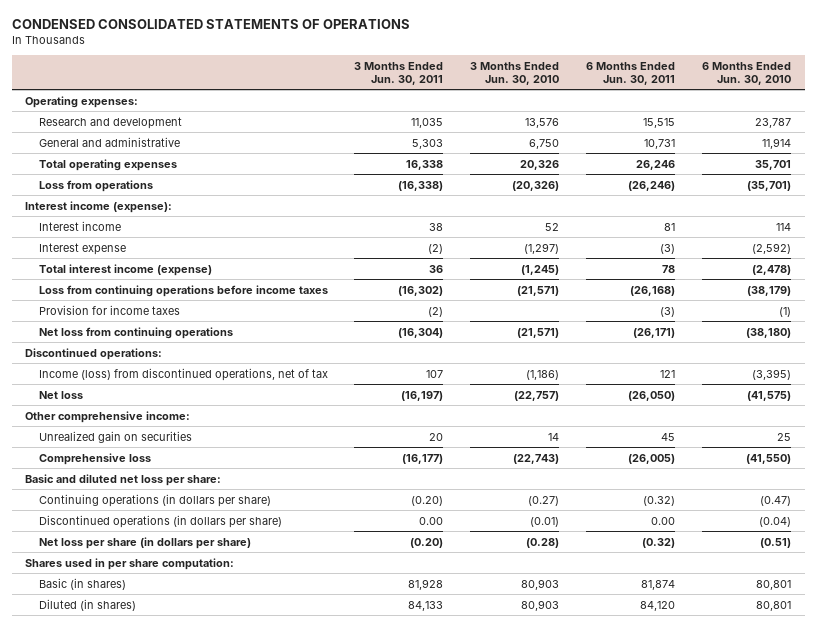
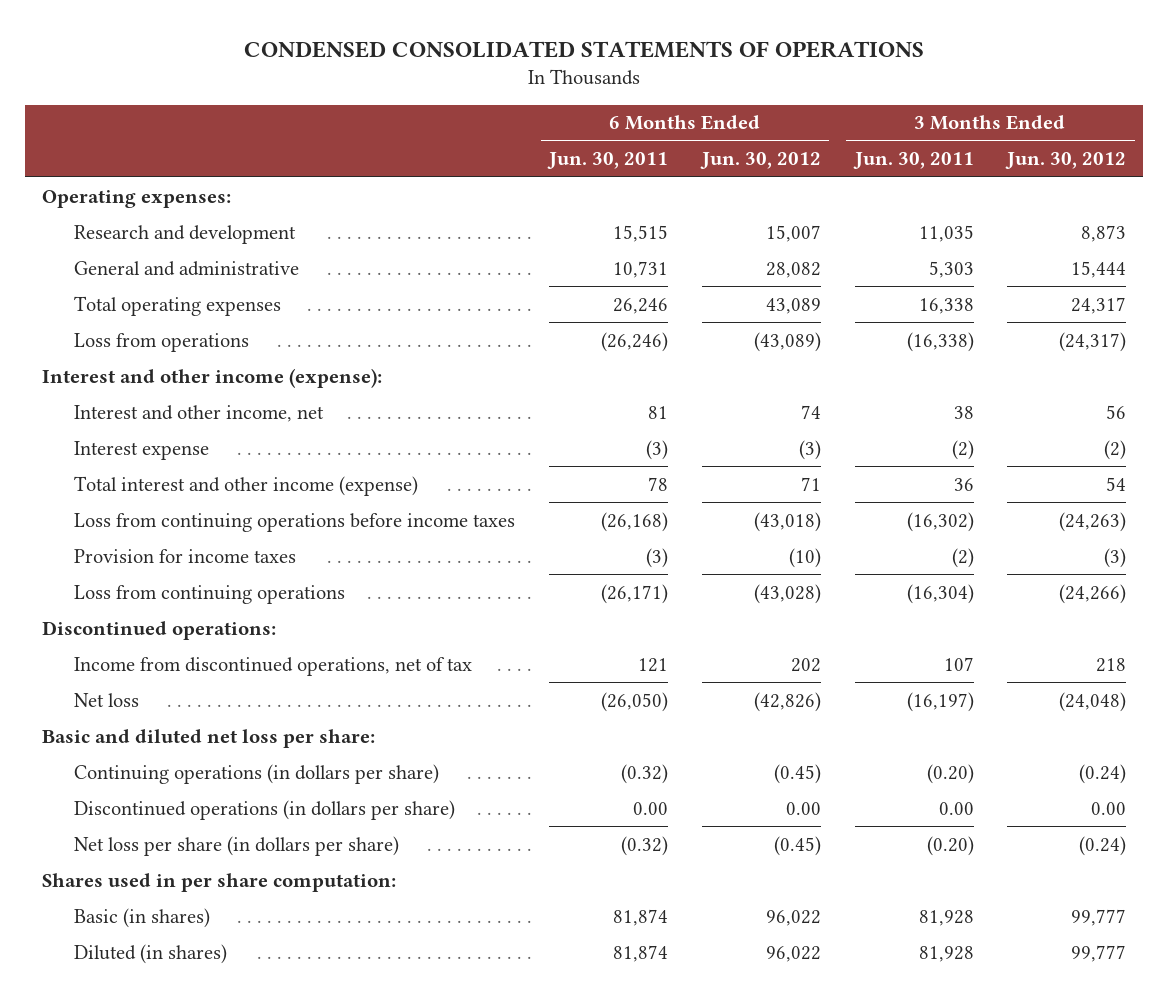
[470,61,560,86] 3 Months Ended Jun. 30, 2010 -> none
[702,61,792,86] 6 Months Ended Jun. 30, 2010 -> none
none -> [699,152,821,170] Jun. 30, 2012
none -> [1005,152,1127,170] Jun. 30, 2012
[25,200,173,213] Interest income (expense): -> [42,367,383,388] Interest and other income (expense):
[38,220,121,231] Interest income -> [74,404,325,422] Interest and other income, net
[38,263,212,276] Total interest income (expense) -> [74,475,419,496] Total interest and other income (expense)
[38,326,233,339] Net loss from continuing operations -> [74,584,346,604] Loss from continuing operations
[38,367,328,381] Income (loss) from discontinued operations, net of tax -> [74,656,473,676] Income from discontinued operations, net of tax
[25,410,191,423] Other comprehensive income: -> none
[38,430,192,443] Unrealized gain on securities -> none
[38,452,151,465] Comprehensive loss -> none
[408,600,444,611] 84,133 -> [918,945,974,962] 81,928
[640,600,676,611] 84,120 -> [613,944,669,962] 81,874

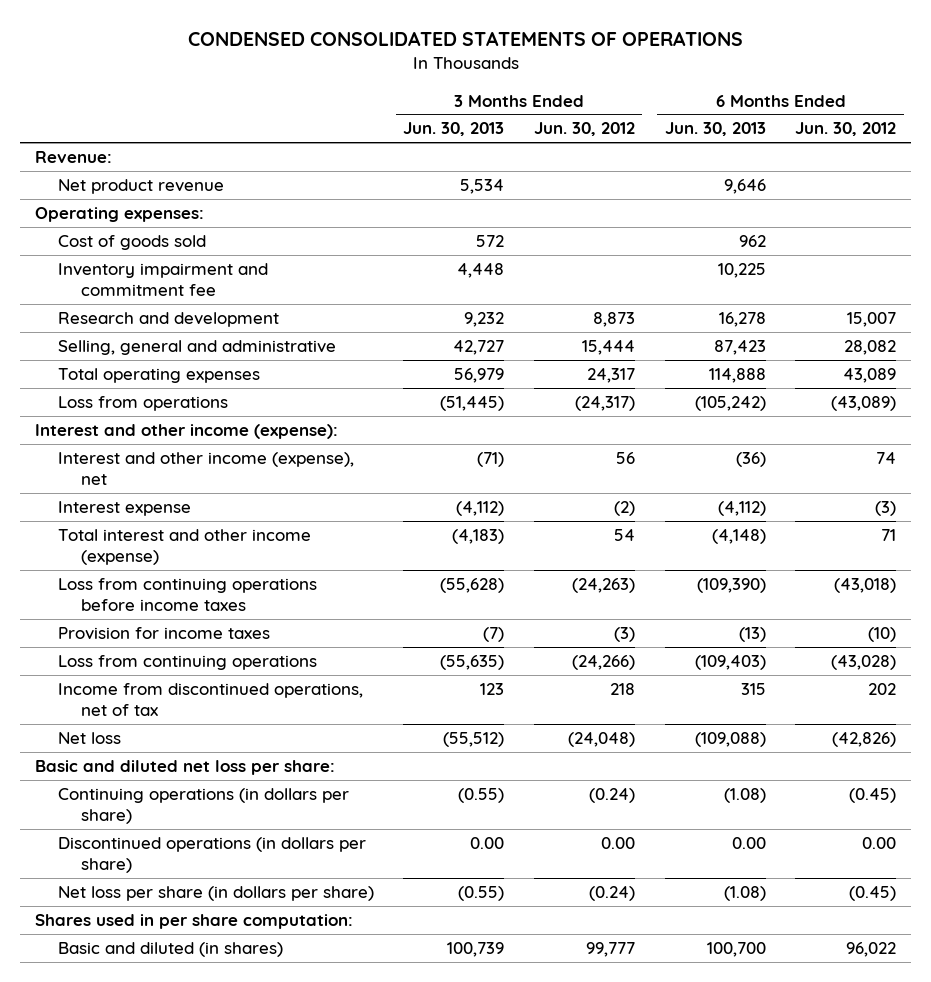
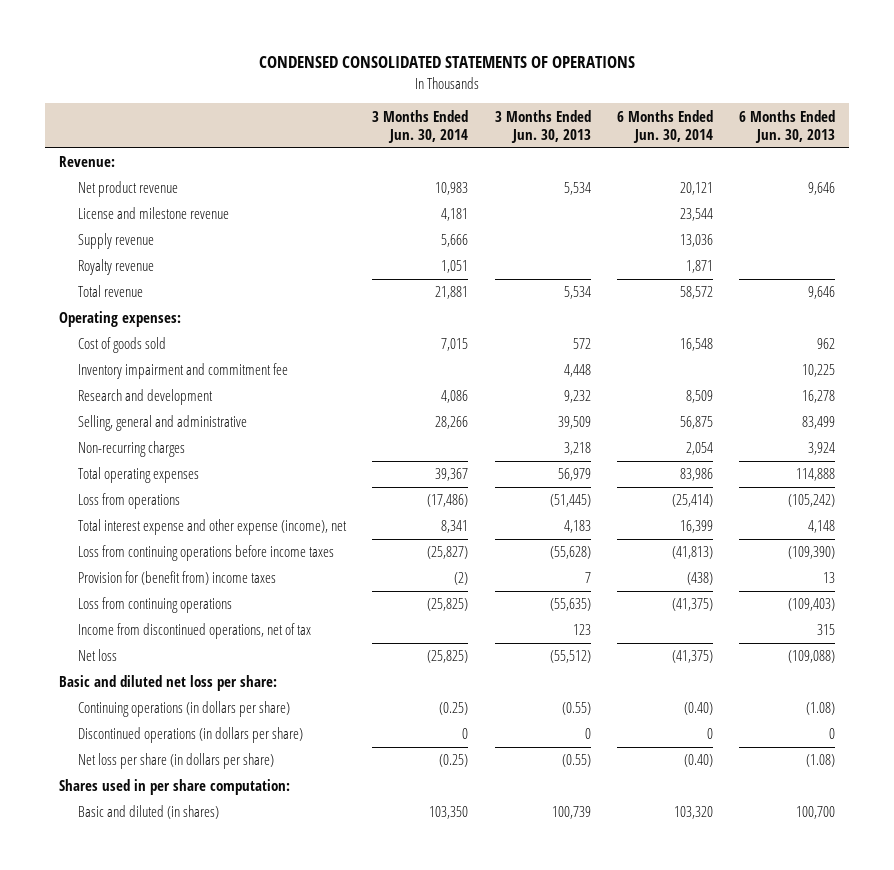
[534,122,636,137] Jun. 30, 2012 -> none
[795,122,897,137] Jun. 30, 2012 -> none
none -> [372,109,469,143] 3 Months Ended Jun. 30, 2014
none -> [616,109,713,143] 6 Months Ended Jun. 30, 2014
none -> [77,207,229,220] License and milestone revenue
none -> [77,233,154,250] Supply revenue
none -> [77,259,154,276] Royalty revenue
none -> [77,285,143,298] Total revenue
[453,339,505,355] 42,727 -> [557,416,591,430] 39,509
[713,339,766,355] 87,423 -> [802,416,836,430] 83,499
none -> [77,441,185,458] Non-recurring charges
[34,423,338,439] Interest and other income (expense): -> none
[57,451,354,486] Interest and other income (expense), net -> none
[57,500,191,516] Interest expense -> none
[57,528,311,566] Total interest and other income (expense) -> [77,519,347,536] Total interest expense and other expense (income), net
[452,528,505,544] (4,183) -> [563,520,591,534] 4,183
[711,528,766,544] (4,148) -> [808,520,836,534] 4,148
[57,626,270,640] Provision for income taxes -> [77,571,276,586] Provision for (benefit from) income taxes
[483,626,505,642] (7) -> [584,572,591,584] 7
[738,626,766,642] (13) -> [823,572,836,584] 13
[470,836,505,849] 0.00 -> [584,728,591,740] 0
[731,836,766,849] 0.00 -> [829,728,836,740] 0

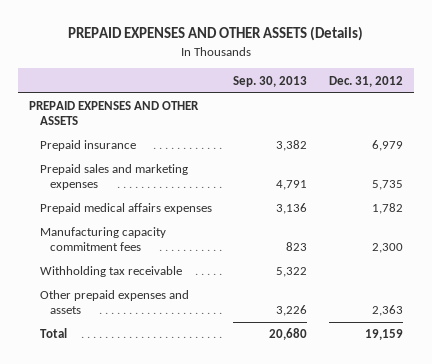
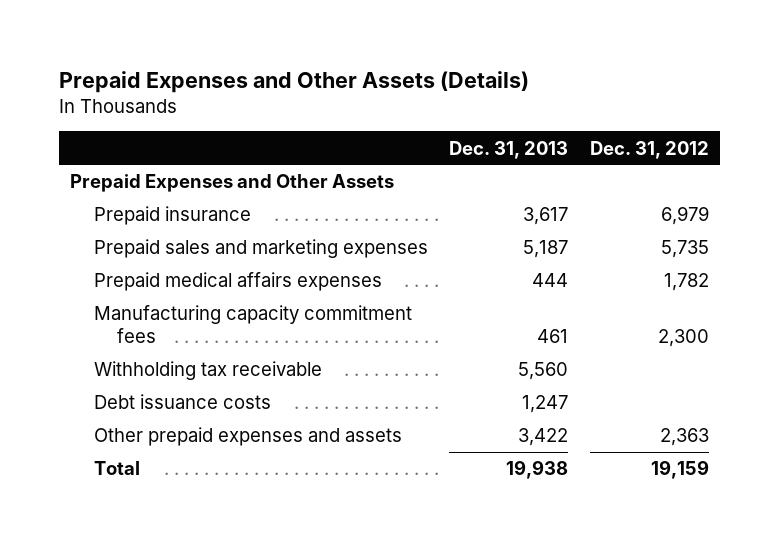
[67,26,363,42] PREPAID EXPENSES AND OTHER ASSETS (Details) -> [59,70,530,93] Prepaid Expenses and Other Assets (Details)
[233,75,308,87] Sep. 30, 2013 -> none
none -> [449,140,569,159] Dec. 31, 2013
[28,101,199,126] PREPAID EXPENSES AND OTHER ASSETS -> [69,174,394,193] Prepaid Expenses and Other Assets
none -> [93,394,271,410] Debt issuance costs

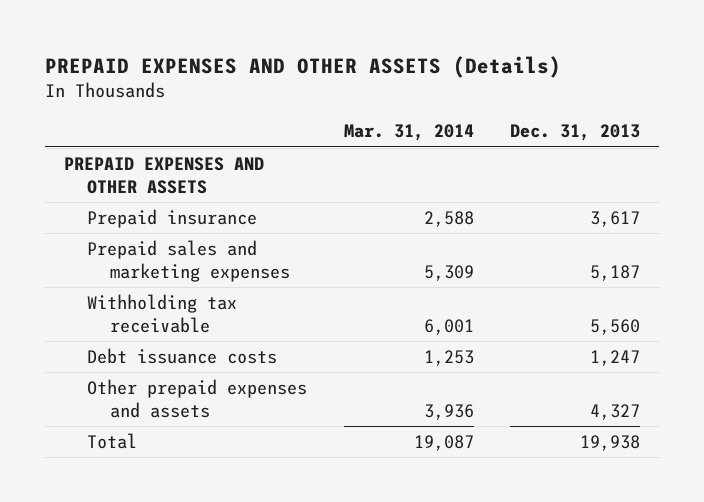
[59,70,530,93] Prepaid Expenses and Other Assets (Details) -> [45,55,562,78] PREPAID EXPENSES AND OTHER ASSETS (Details)
[589,140,709,159] Dec. 31, 2012 -> none
none -> [343,124,474,142] Mar. 31, 2014
[69,174,394,193] Prepaid Expenses and Other Assets -> [63,157,264,195] PREPAID EXPENSES AND OTHER ASSETS
[93,272,382,292] Prepaid medical affairs expenses -> none
[93,305,412,344] Manufacturing capacity commitment fees -> none
[518,428,569,447] 3,422 -> [590,404,641,421] 4,327

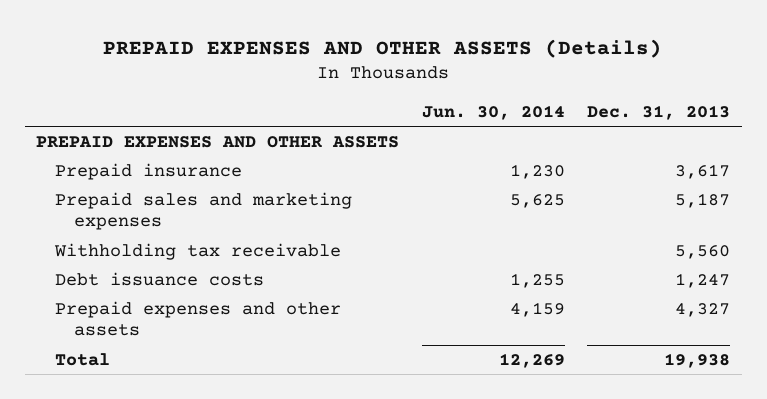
[343,124,474,142] Mar. 31, 2014 -> none
none -> [421,104,565,120] Jun. 30, 2014
[86,379,307,419] Other prepaid expenses and assets -> [55,300,342,337] Prepaid expenses and other assets

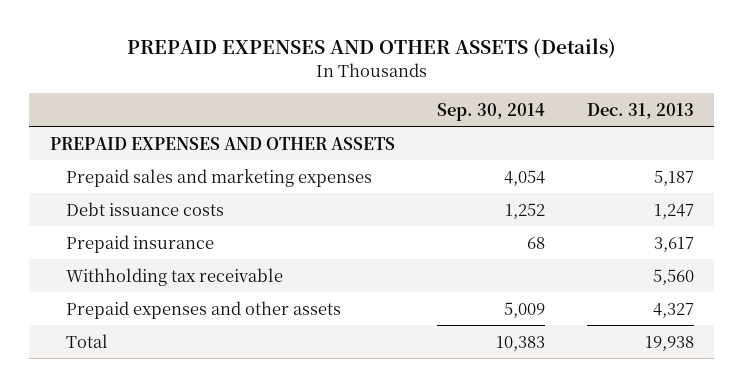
[421,104,565,120] Jun. 30, 2014 -> none
none -> [436,102,545,121] Sep. 30, 2014
[55,162,243,180] Prepaid insurance -> [65,234,214,253] Prepaid insurance
[54,242,342,260] Withholding tax receivable -> [65,267,283,286] Withholding tax receivable

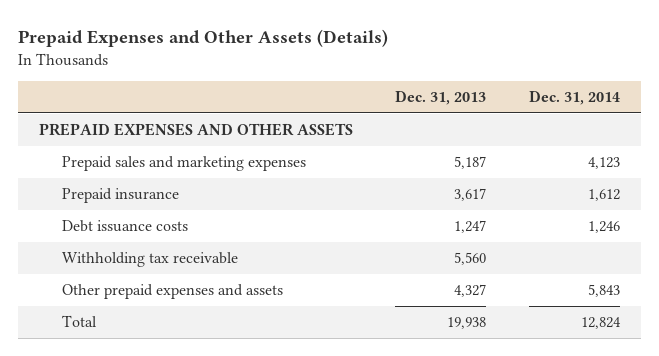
[126,38,616,59] PREPAID EXPENSES AND OTHER ASSETS (Details) -> [17,28,388,47] Prepaid Expenses and Other Assets (Details)
[436,102,545,121] Sep. 30, 2014 -> none
none -> [528,90,620,106] Dec. 31, 2014
[65,201,224,216] Debt issuance costs -> [62,220,189,233] Debt issuance costs
[65,300,341,319] Prepaid expenses and other assets -> [62,284,284,300] Other prepaid expenses and assets

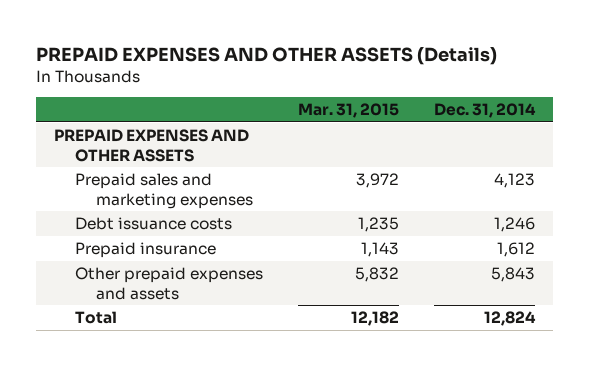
[17,28,388,47] Prepaid Expenses and Other Assets (Details) -> [36,46,498,65] PREPAID EXPENSES AND OTHER ASSETS (Details)
[395,90,487,106] Dec. 31, 2013 -> none
none -> [298,103,400,119] Mar. 31, 2015
[62,252,239,268] Withholding tax receivable -> none
[62,188,180,204] Prepaid insurance -> [75,241,217,258] Prepaid insurance

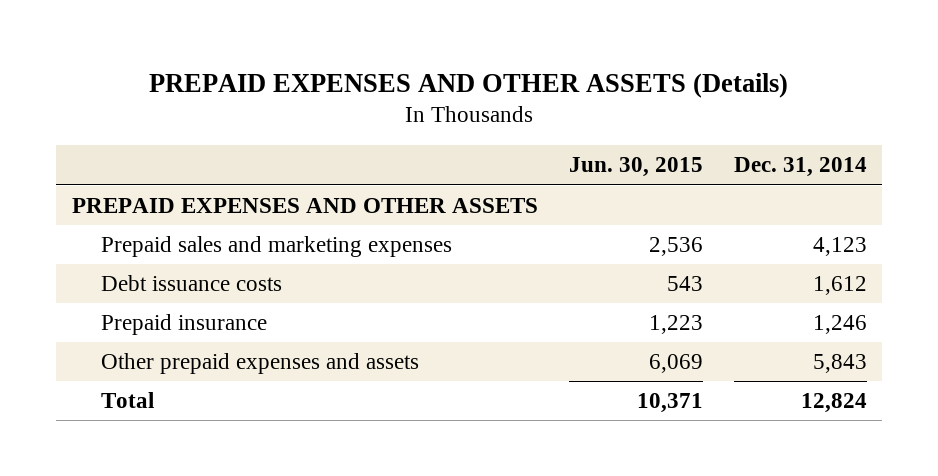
[298,103,400,119] Mar. 31, 2015 -> none
none -> [568,157,703,178] Jun. 30, 2015
[494,216,536,232] 1,246 -> [812,276,867,296] 1,612
[497,241,536,257] 1,612 -> [812,315,867,335] 1,246

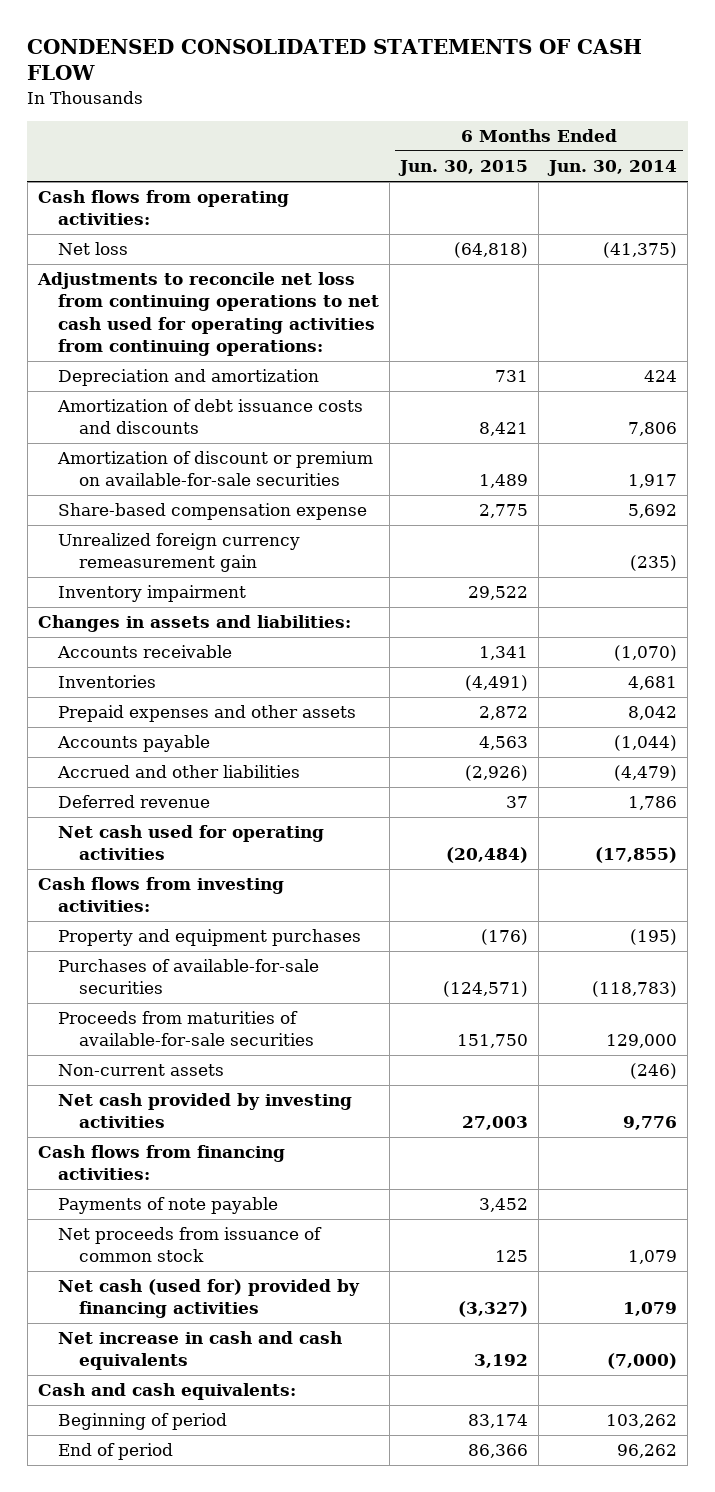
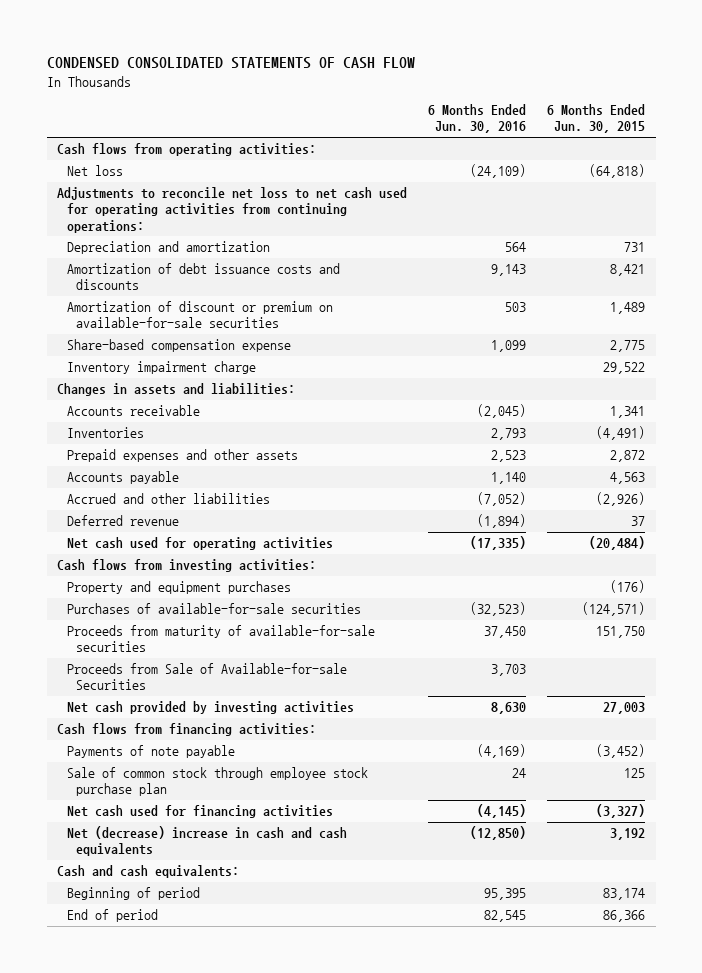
[547,160,678,177] Jun. 30, 2014 -> none
none -> [428,104,527,134] 6 Months Ended Jun. 30, 2016
[36,272,380,356] Adjustments to reconcile net loss from continuing operations to net cash used for operating activities from continuing operations: -> [57,187,408,233] Adjustments to reconcile net loss to net cash used for operating activities from continuing operations:
[58,533,301,573] Unrealized foreign currency remeasurement gain -> none
[58,585,247,603] Inventory impairment -> [66,361,256,375] Inventory impairment charge
[58,1064,225,1077] Non-current assets -> none
[58,1011,315,1047] Proceeds from maturities of available-for-sale securities -> [66,625,375,653] Proceeds from maturity of available-for-sale securities
none -> [66,663,347,691] Proceeds from Sale of Available-for-sale Securities
[479,1198,529,1213] 3,452 -> [596,744,646,759] (3,452)
[58,1227,323,1263] Net proceeds from issuance of common stock -> [66,767,368,797] Sale of common stock through employee stock purchase plan
[58,1279,361,1319] Net cash (used for) provided by financing activities -> [66,805,333,819] Net cash used for financing activities
[58,1331,343,1371] Net increase in cash and cash equivalents -> [66,826,347,857] Net (decrease) increase in cash and cash equivalents

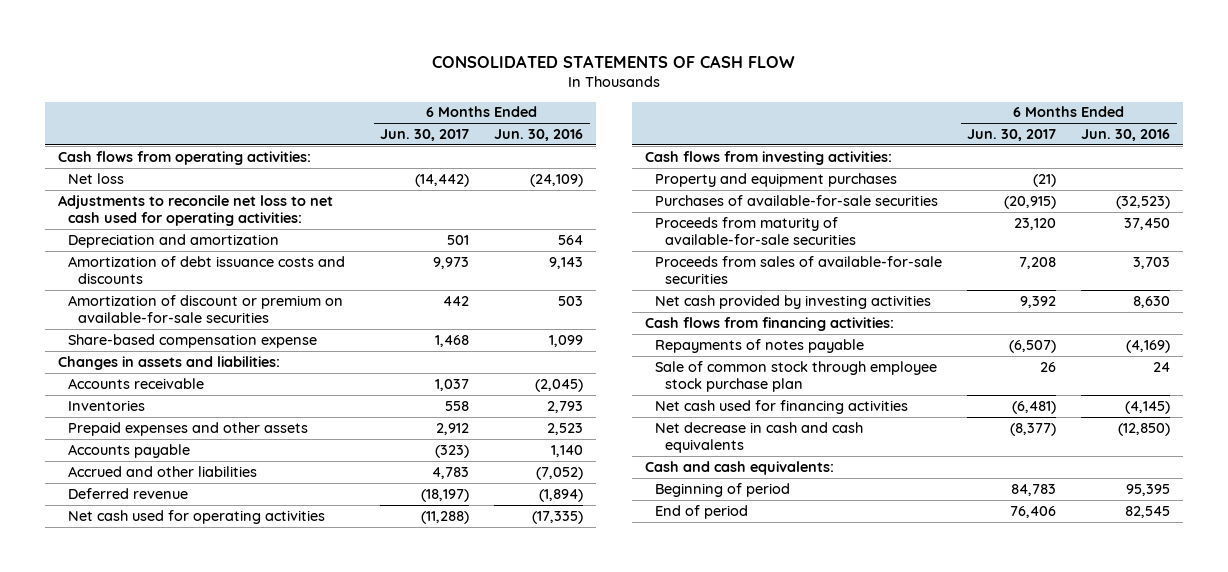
[46,57,415,70] CONDENSED CONSOLIDATED STATEMENTS OF CASH FLOW -> [431,54,795,68] CONSOLIDATED STATEMENTS OF CASH FLOW
[547,104,646,134] 6 Months Ended Jun. 30, 2015 -> none
none -> [380,128,470,141] Jun. 30, 2017
[57,187,408,233] Adjustments to reconcile net loss to net cash used for operating activities from continuing operations: -> [57,194,333,226] Adjustments to reconcile net loss to net cash used for operating activities:
[66,361,256,375] Inventory impairment charge -> none
[66,663,347,691] Proceeds from Sale of Available-for-sale Securities -> [654,255,942,284] Proceeds from sales of available-for-sale securities
[66,745,235,759] Payments of note payable -> [654,338,864,353] Repayments of notes payable
[66,826,347,857] Net (decrease) increase in cash and cash equivalents -> [654,421,863,453] Net decrease in cash and cash equivalents

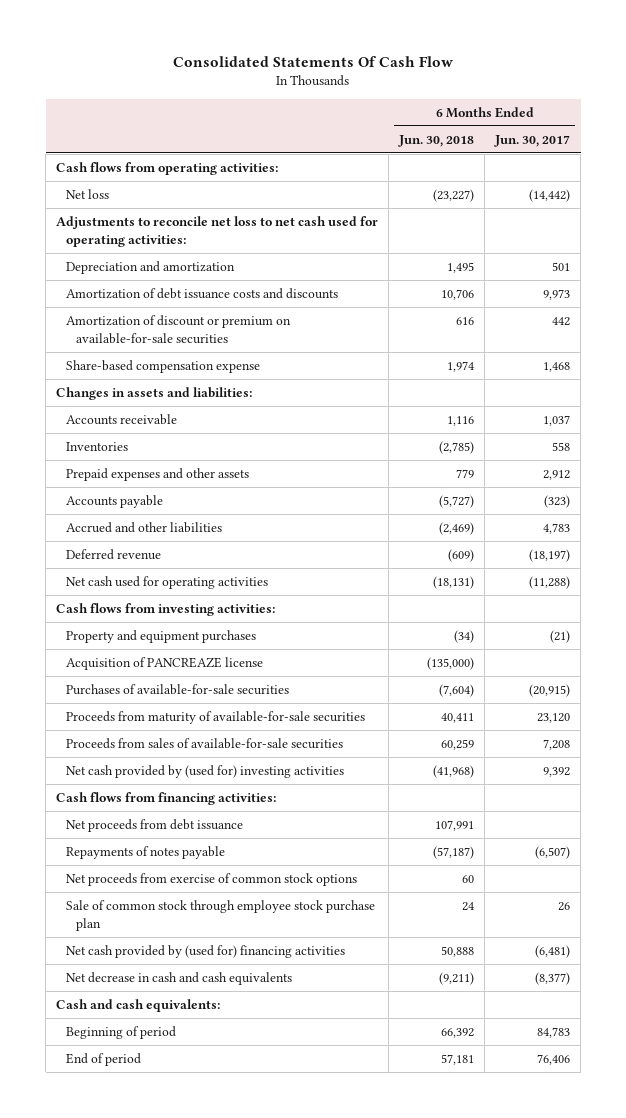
[431,54,795,68] CONSOLIDATED STATEMENTS OF CASH FLOW -> [173,55,454,67] Consolidated Statements Of Cash Flow
[494,128,584,141] Jun. 30, 2016 -> none
none -> [398,134,475,147] Jun. 30, 2018
none -> [65,656,263,670] Acquisition of PANCREAZE license
[654,294,931,309] Net cash provided by investing activities -> [65,764,344,778] Net cash provided by (used for) investing activities
none -> [65,818,243,832] Net proceeds from debt issuance
none -> [65,872,357,886] Net proceeds from exercise of common stock options
[654,399,908,414] Net cash used for financing activities -> [65,944,345,958] Net cash provided by (used for) financing activities

